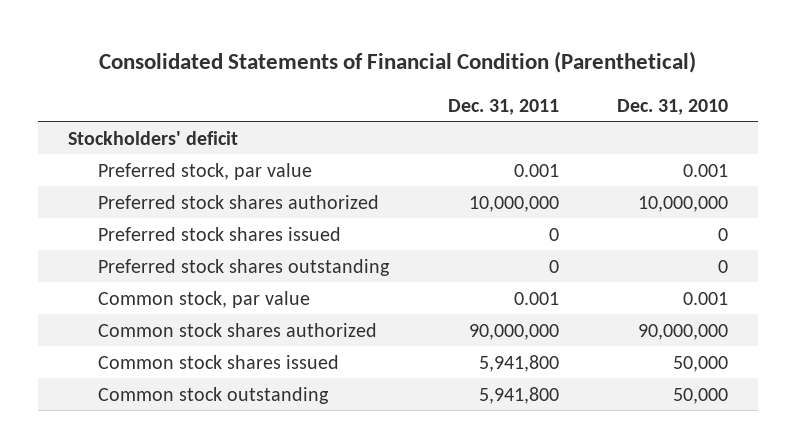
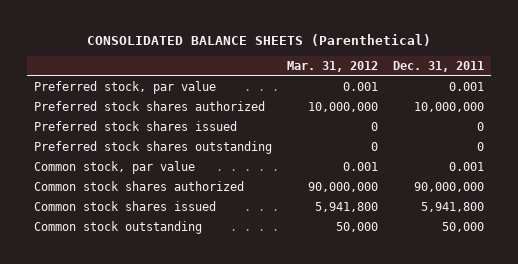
[99,51,697,74] Consolidated Statements of Financial Condition (Parenthetical) -> [86,33,431,46] CONSOLIDATED BALANCE SHEETS (Parenthetical)
[617,98,729,115] Dec. 31, 2010 -> none
none -> [286,60,378,72] Mar. 31, 2012
[67,130,238,145] Stockholders' deficit -> none
[478,386,559,404] 5,941,800 -> [441,221,484,232] 50,000

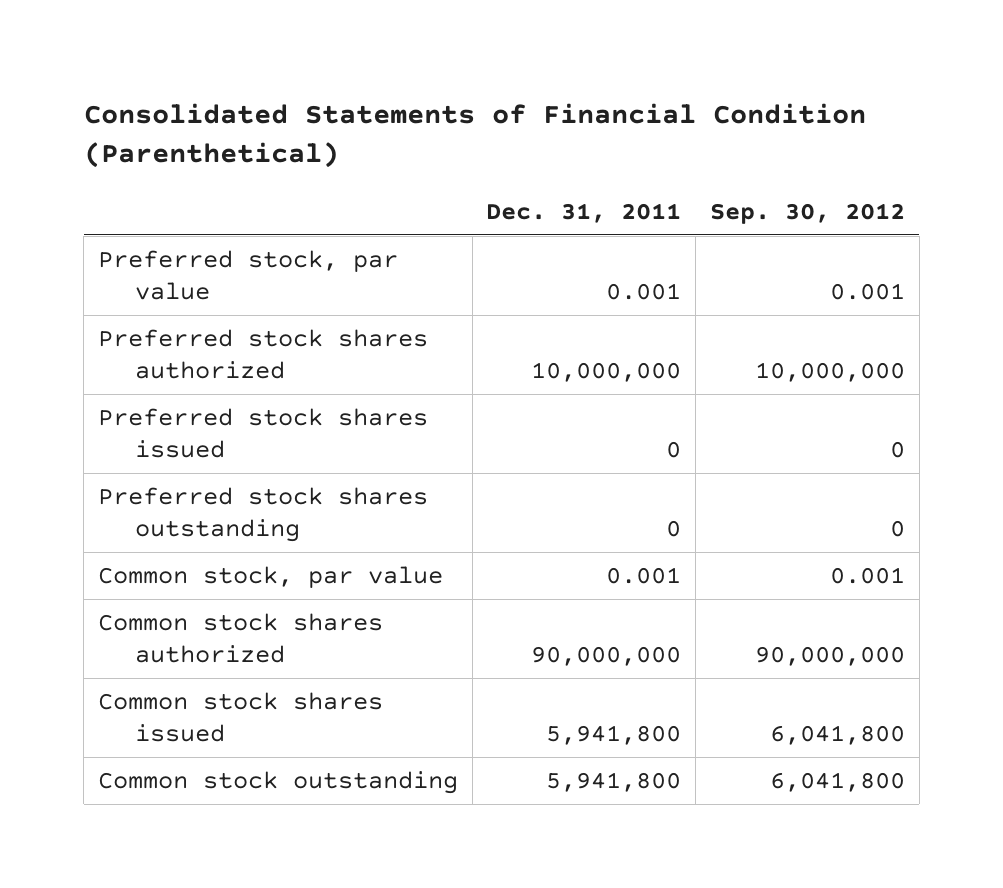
[86,33,431,46] CONSOLIDATED BALANCE SHEETS (Parenthetical) -> [83,102,866,169] Consolidated Statements of Financial Condition (Parenthetical)
[286,60,378,72] Mar. 31, 2012 -> none
none -> [709,202,905,224] Sep. 30, 2012
[441,221,484,232] 50,000 -> [546,772,682,793] 5,941,800

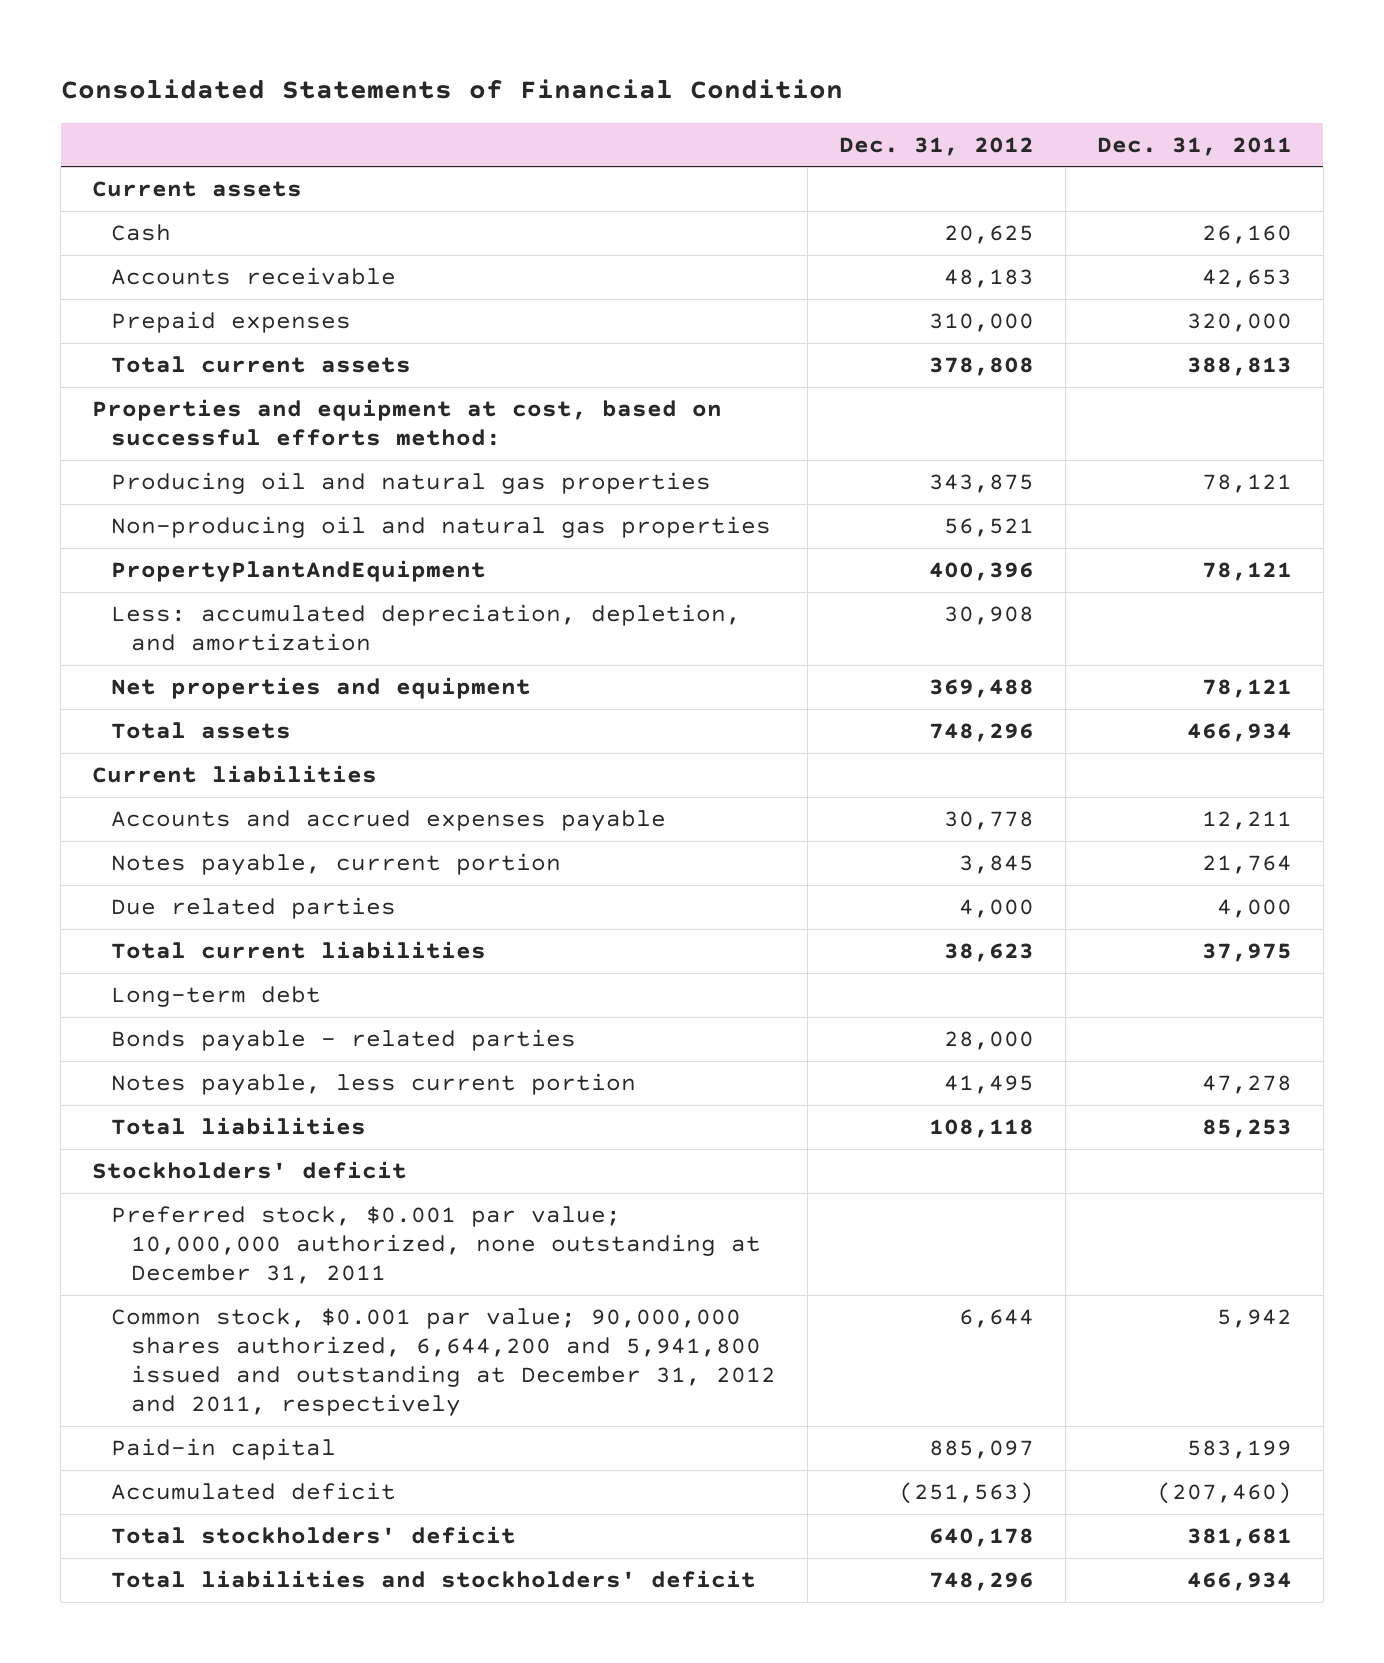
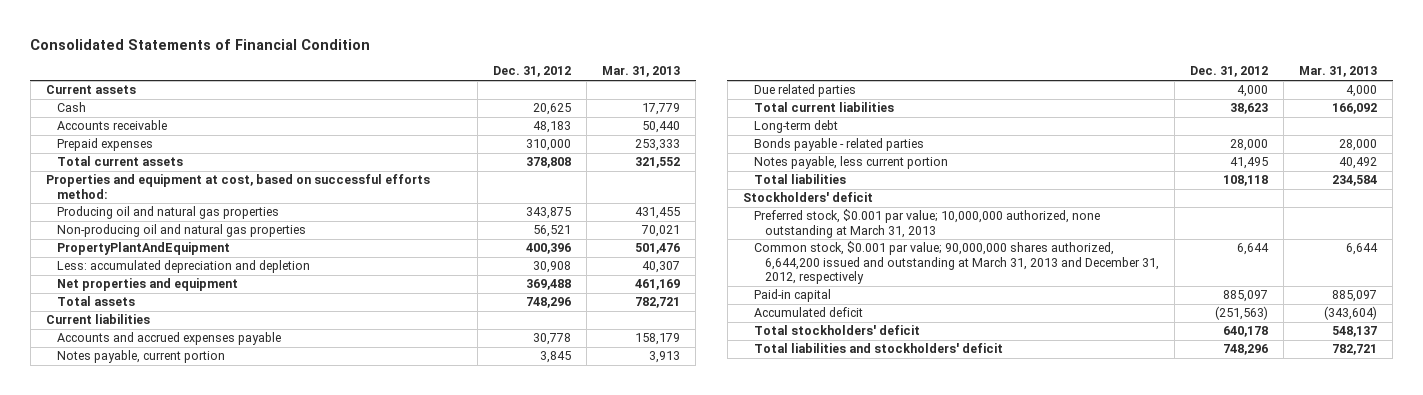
[1096,136,1292,156] Dec. 31, 2011 -> none
none -> [602,66,681,78] Mar. 31, 2013
[111,604,742,652] Less: accumulated depreciation, depletion, and amortization -> [56,260,310,274] Less: accumulated depreciation and depletion
[111,1206,761,1285] Preferred stock, $0.001 par value; 10,000,000 authorized, none outstanding at December 31, 2011 -> [753,209,1100,238] Preferred stock, $0.001 par value; 10,000,000 authorized, none outstanding at March 31, 2013
[111,1308,776,1417] Common stock, $0.001 par value; 90,000,000 shares authorized, 6,644,200 and 5,941,800 issued and outstanding at December 31, 2012 and 2011, respectively -> [753,241,1159,285] Common stock, $0.001 par value; 90,000,000 shares authorized, 6,644,200 issued and outstanding at March 31, 2013 and December 31, 2012, respectively

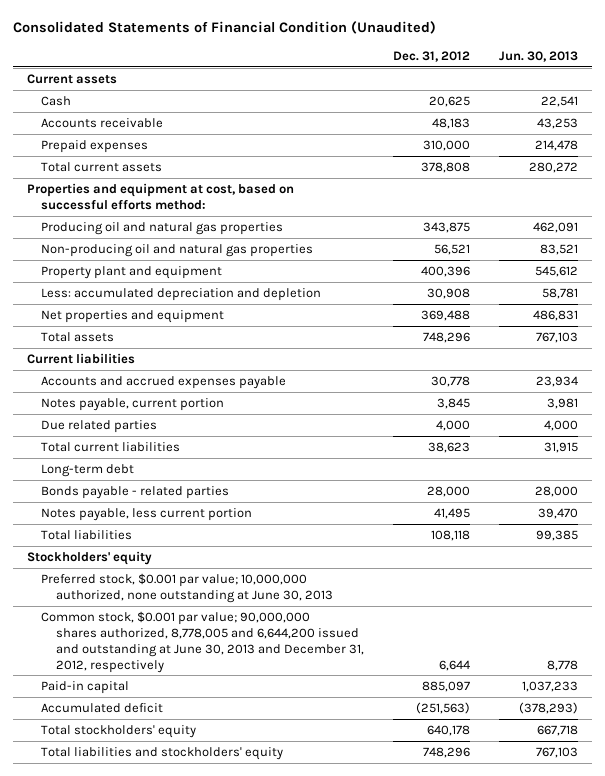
[30,38,371,50] Consolidated Statements of Financial Condition -> [12,21,436,35] Consolidated Statements of Financial Condition (Unaudited)
[602,66,681,78] Mar. 31, 2013 -> none
none -> [498,50,578,62] Jun. 30, 2013
[56,242,230,256] PropertyPlantAndEquipment -> [41,265,223,279] Property plant and equipment
[742,192,873,203] Stockholders' deficit -> [26,550,152,565] Stockholders' equity
[753,209,1100,238] Preferred stock, $0.001 par value; 10,000,000 authorized, none outstanding at March 31, 2013 -> [41,572,333,603] Preferred stock, $0.001 par value; 10,000,000 authorized, none outstanding at June 30, 2013
[753,241,1159,285] Common stock, $0.001 par value; 90,000,000 shares authorized, 6,644,200 issued and outstanding at March 31, 2013 and December 31, 2012, respectively -> [41,610,364,673] Common stock, $0.001 par value; 90,000,000 shares authorized, 8,778,005 and 6,644,200 issued and outstanding at June 30, 2013 and December 31, 2012, respectively
[753,325,920,336] Total stockholders' deficit -> [41,724,197,738] Total stockholders' equity
[753,343,1003,354] Total liabilities and stockholders' deficit -> [41,746,284,760] Total liabilities and stockholders' equity

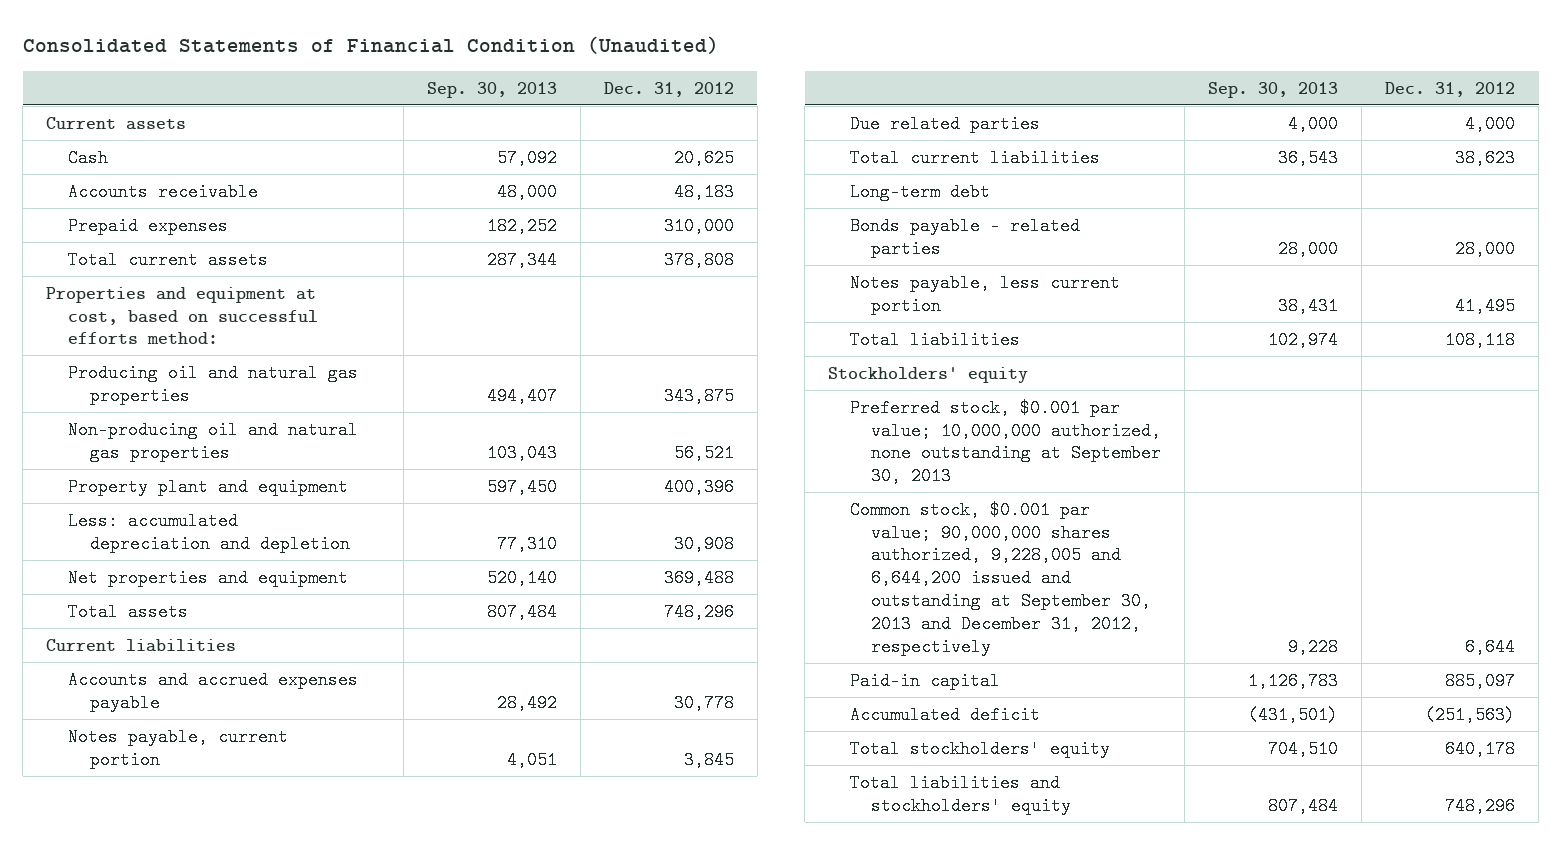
[498,50,578,62] Jun. 30, 2013 -> none
none -> [426,81,557,98] Sep. 30, 2013
[41,572,333,603] Preferred stock, $0.001 par value; 10,000,000 authorized, none outstanding at June 30, 2013 -> [849,398,1162,486] Preferred stock, $0.001 par value; 10,000,000 authorized, none outstanding at September 30, 2013
[41,610,364,673] Common stock, $0.001 par value; 90,000,000 shares authorized, 8,778,005 and 6,644,200 issued and outstanding at June 30, 2013 and December 31, 2012, respectively -> [849,500,1152,657] Common stock, $0.001 par value; 90,000,000 shares authorized, 9,228,005 and 6,644,200 issued and outstanding at September 30, 2013 and December 31, 2012, respectively

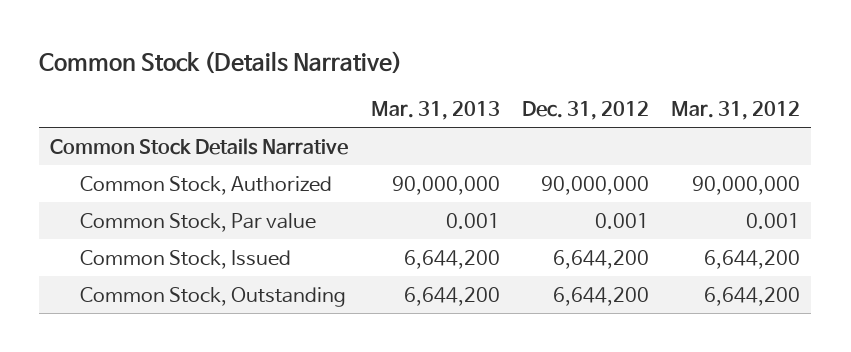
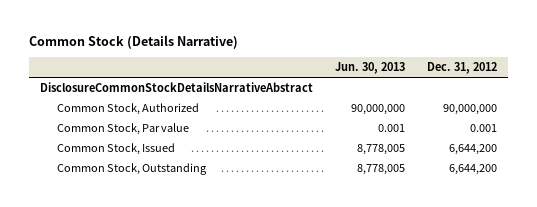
[370,101,500,121] Mar. 31, 2013 -> none
[671,101,801,121] Mar. 31, 2012 -> none
none -> [335,62,406,75] Jun. 30, 2013
[50,137,349,155] Common Stock Details Narrative -> [40,81,314,92] DisclosureCommonStockDetailsNarrativeAbstract

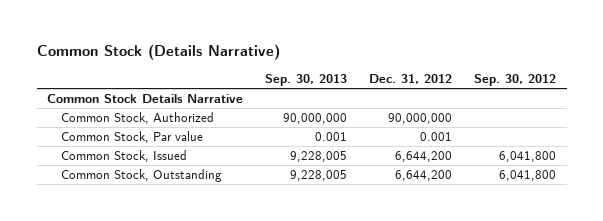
[335,62,406,75] Jun. 30, 2013 -> none
none -> [265,74,348,87] Sep. 30, 2013
none -> [473,74,556,87] Sep. 30, 2012
[40,81,314,92] DisclosureCommonStockDetailsNarrativeAbstract -> [47,94,244,104] Common Stock Details Narrative

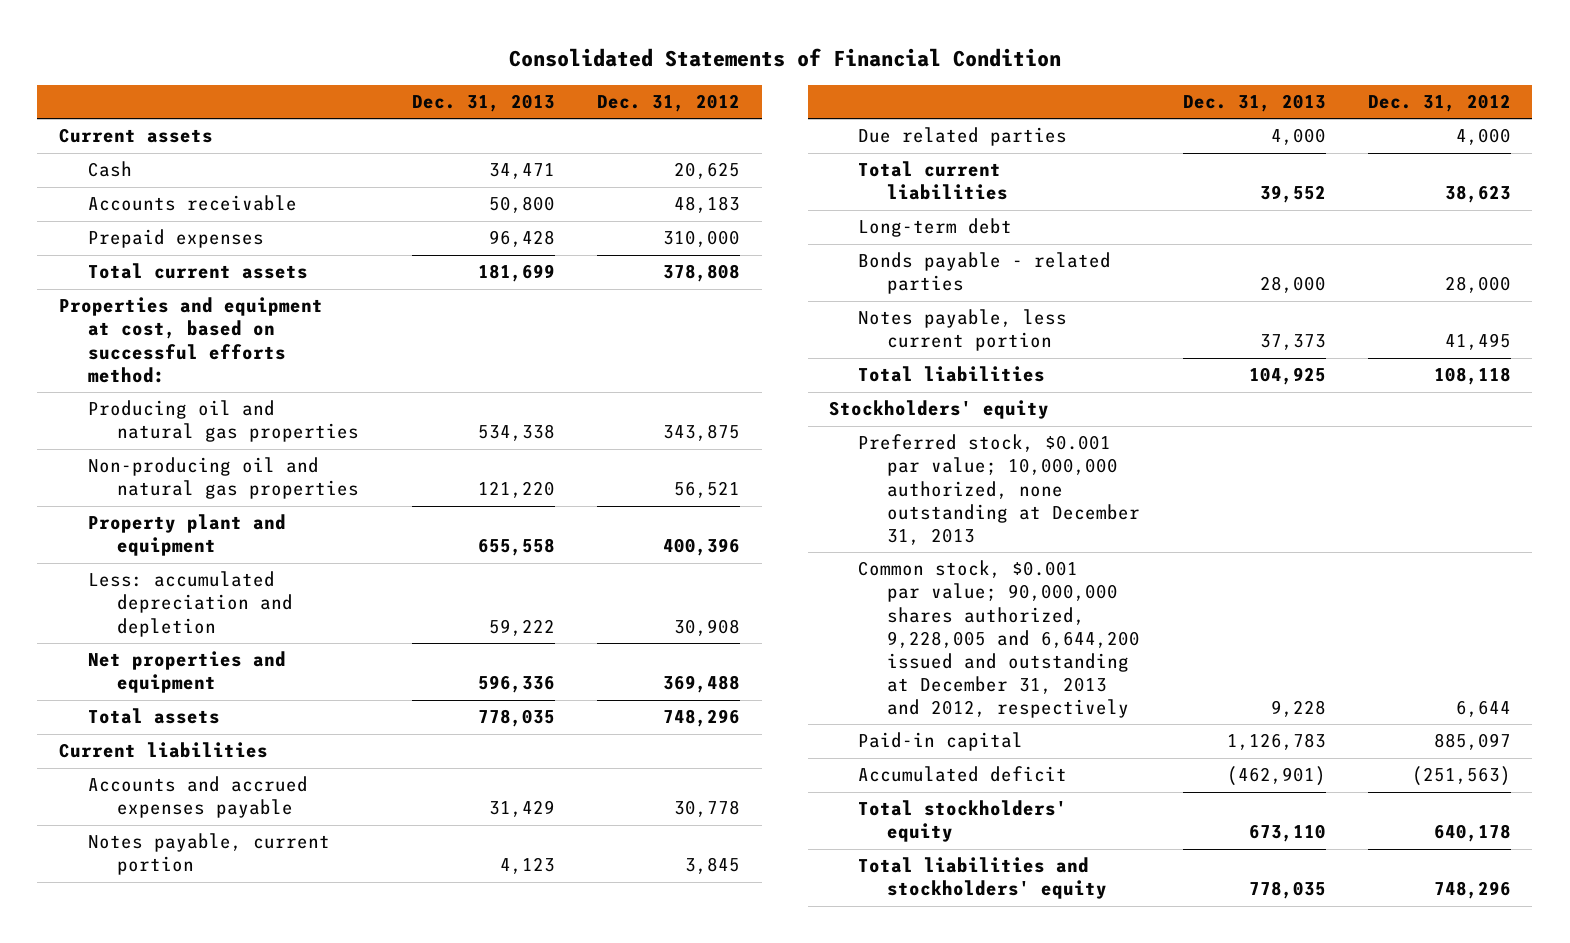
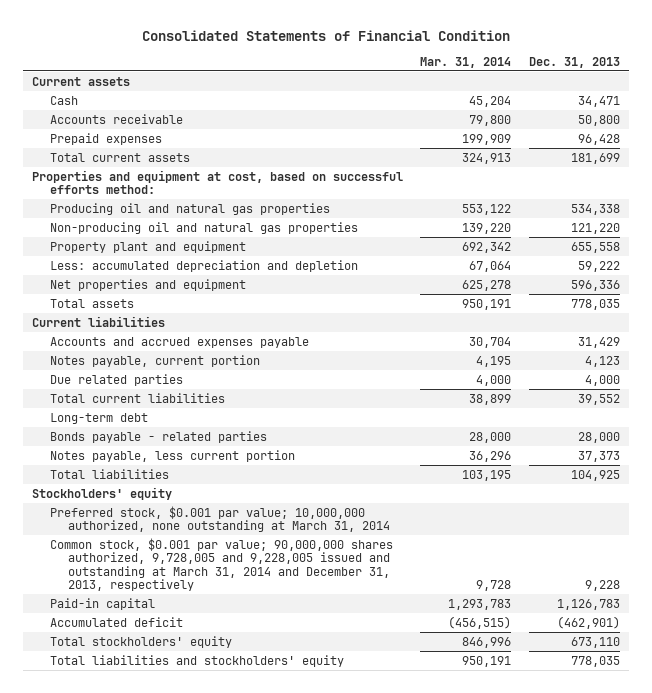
[597,93,741,112] Dec. 31, 2012 -> none
none -> [420,56,512,68] Mar. 31, 2014
[858,434,1141,545] Preferred stock, $0.001 par value; 10,000,000 authorized, none outstanding at December 31, 2013 -> [49,505,390,533] Preferred stock, $0.001 par value; 10,000,000 authorized, none outstanding at March 31, 2014
[858,560,1141,719] Common stock, $0.001 par value; 90,000,000 shares authorized, 9,228,005 and 6,644,200 issued and outstanding at December 31, 2013 and 2012, respectively -> [49,537,393,592] Common stock, $0.001 par value; 90,000,000 shares authorized, 9,728,005 and 9,228,005 issued and outstanding at March 31, 2014 and December 31, 2013, respectively

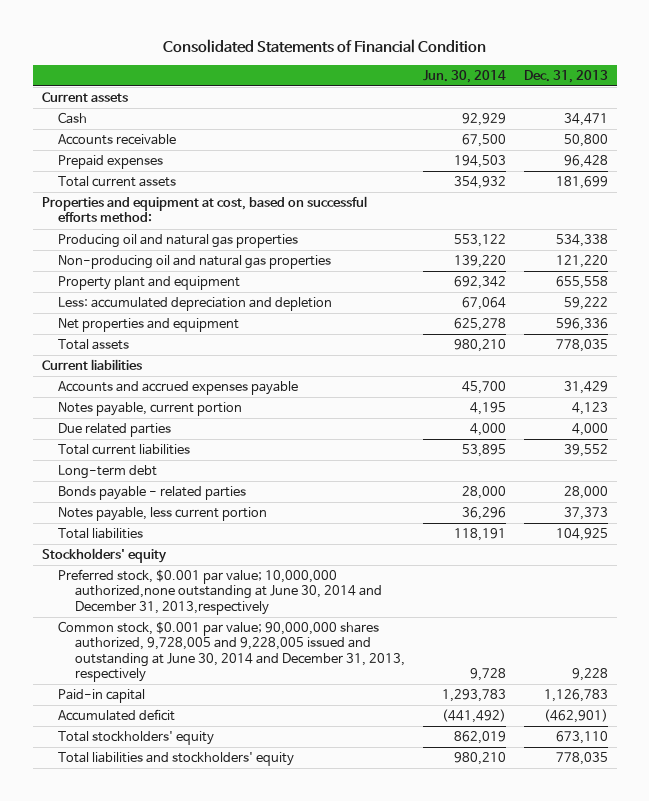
[420,56,512,68] Mar. 31, 2014 -> none
none -> [422,69,506,83] Jun. 30, 2014
[49,505,390,533] Preferred stock, $0.001 par value; 10,000,000 authorized, none outstanding at March 31, 2014 -> [58,569,383,615] Preferred stock, $0.001 par value; 10,000,000 authorized,none outstanding at June 30, 2014 and December 31, 2013,respectively
[49,537,393,592] Common stock, $0.001 par value; 90,000,000 shares authorized, 9,728,005 and 9,228,005 issued and outstanding at March 31, 2014 and December 31, 2013, respectively -> [58,621,406,682] Common stock, $0.001 par value; 90,000,000 shares authorized, 9,728,005 and 9,228,005 issued and outstanding at June 30, 2014 and December 31, 2013, respectively

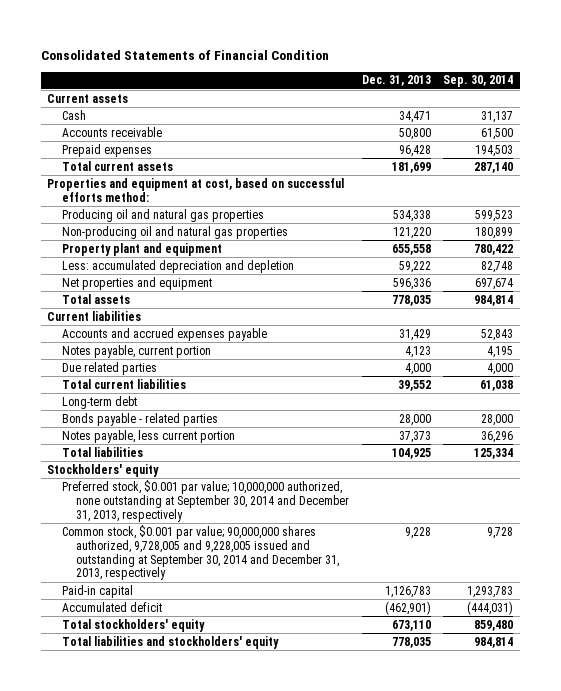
[422,69,506,83] Jun. 30, 2014 -> none
none -> [443,75,514,88] Sep. 30, 2014
[58,569,383,615] Preferred stock, $0.001 par value; 10,000,000 authorized,none outstanding at June 30, 2014 and December 31, 2013,respectively -> [61,479,350,522] Preferred stock, $0.001 par value; 10,000,000 authorized, none outstanding at September 30, 2014 and December 31, 2013, respectively
[58,621,406,682] Common stock, $0.001 par value; 90,000,000 shares authorized, 9,728,005 and 9,228,005 issued and outstanding at June 30, 2014 and December 31, 2013, respectively -> [61,524,340,581] Common stock, $0.001 par value; 90,000,000 shares authorized, 9,728,005 and 9,228,005 issued and outstanding at September 30, 2014 and December 31, 2013, respectively

